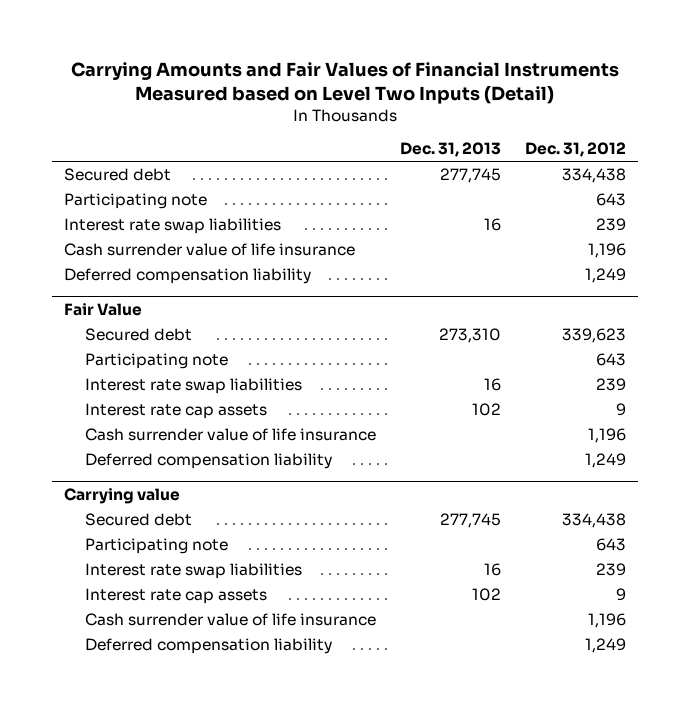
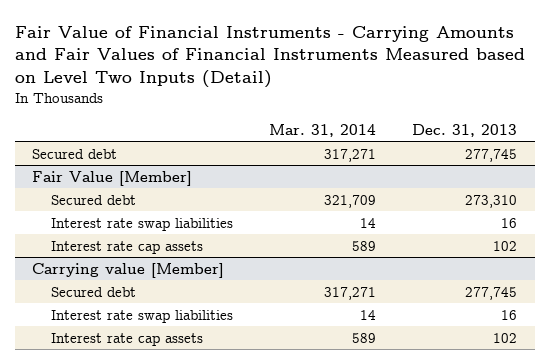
[70,61,619,104] Carrying Amounts and Fair Values of Financial Instruments Measured based on Level Two Inputs (Detail) -> [14,25,525,89] Fair Value of Financial Instruments - Carrying Amounts and Fair Values of Financial Instruments Measured based on Level Two Inputs (Detail)
[524,142,626,158] Dec. 31, 2012 -> none
none -> [268,123,376,137] Mar. 31, 2014
[63,193,207,210] Participating note -> none
[63,218,281,235] Interest rate swap liabilities -> none
[63,243,355,257] Cash surrender value of life insurance -> none
[63,268,311,285] Deferred compensation liability -> none
[63,302,142,316] Fair Value -> [32,170,193,186] Fair Value [Member]
[85,353,229,370] Participating note -> none
[85,428,377,442] Cash surrender value of life insurance -> none
[85,453,333,470] Deferred compensation liability -> none
[63,487,180,504] Carrying value -> [32,262,225,278] Carrying value [Member]
[85,538,229,555] Participating note -> none
[85,613,377,627] Cash surrender value of life insurance -> none
[85,638,333,655] Deferred compensation liability -> none

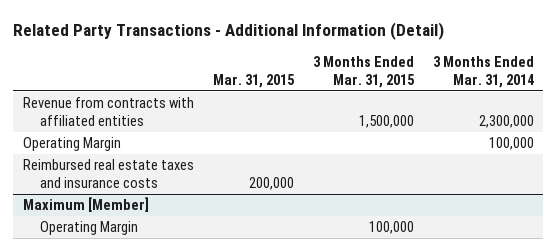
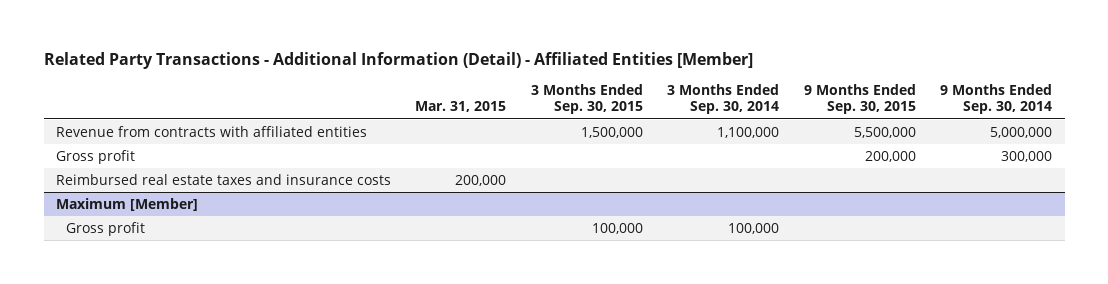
[13,22,445,41] Related Party Transactions - Additional Information (Detail) -> [43,51,753,69] Related Party Transactions - Additional Information (Detail) - Affiliated Entities [Member]
[312,56,415,88] 3 Months Ended Mar. 31, 2015 -> none
[432,56,534,88] 3 Months Ended Mar. 31, 2014 -> none
none -> [530,83,643,115] 3 Months Ended Sep. 30, 2015
none -> [667,83,780,115] 3 Months Ended Sep. 30, 2014
none -> [803,83,916,115] 9 Months Ended Sep. 30, 2015
none -> [940,83,1053,115] 9 Months Ended Sep. 30, 2014
[22,137,121,152] Operating Margin -> [55,149,135,164] Gross profit
[40,221,139,236] Operating Margin -> [65,221,145,236] Gross profit

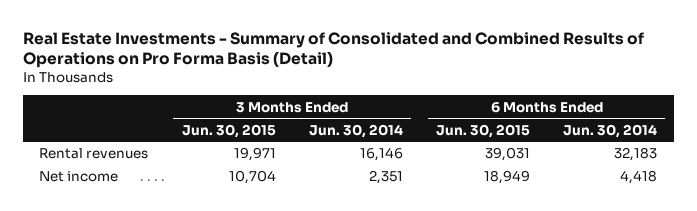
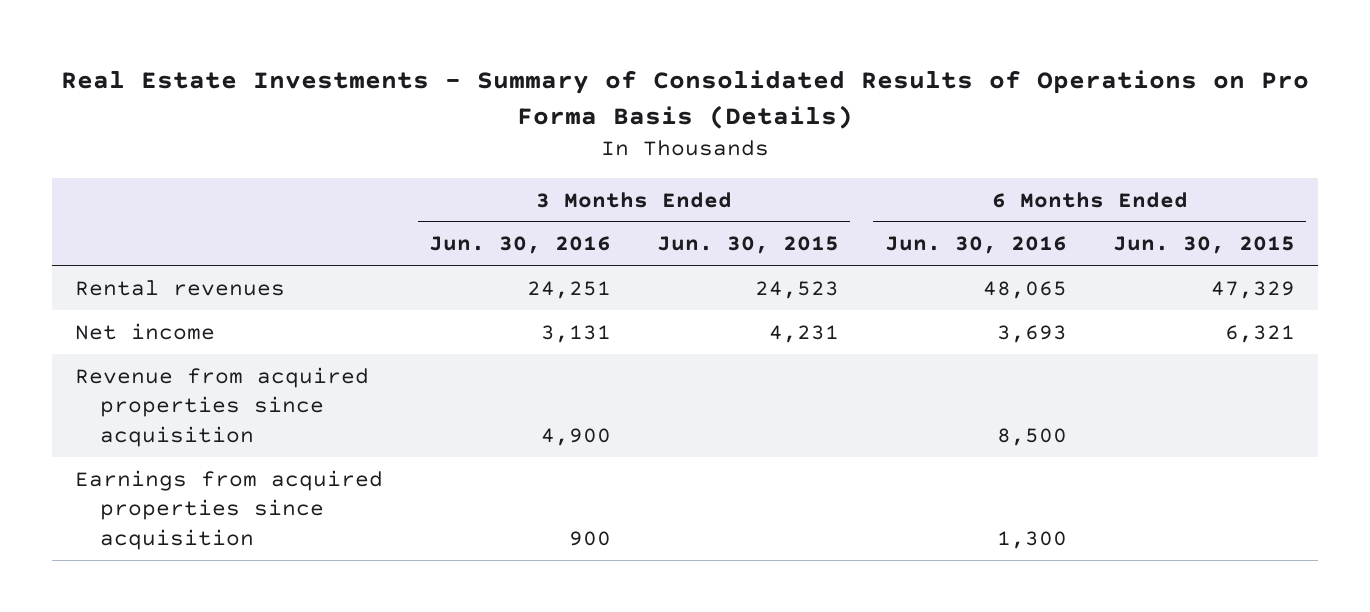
[22,31,644,69] Real Estate Investments - Summary of Consolidated and Combined Results of Operations on Pro Forma Basis (Detail) -> [60,69,1309,129] Real Estate Investments - Summary of Consolidated Results of Operations on Pro Forma Basis (Details)
[308,123,403,138] Jun. 30, 2014 -> none
[563,123,658,138] Jun. 30, 2014 -> none
none -> [428,236,611,255] Jun. 30, 2016
none -> [884,236,1067,255] Jun. 30, 2016
[233,147,276,162] 19,971 -> [754,280,839,299] 24,523
[484,147,530,162] 39,031 -> [1210,280,1295,299] 47,329
[228,170,276,185] 10,704 -> [768,324,839,343] 4,231
[483,170,530,185] 18,949 -> [1224,324,1295,343] 6,321
none -> [75,366,370,447] Revenue from acquired properties since acquisition
none -> [75,469,384,550] Earnings from acquired properties since acquisition

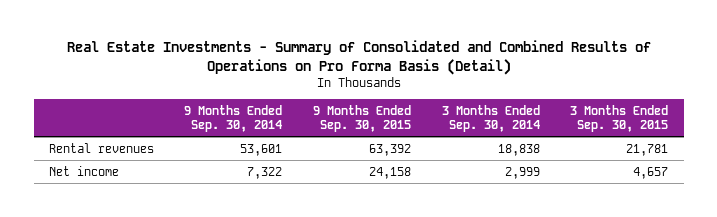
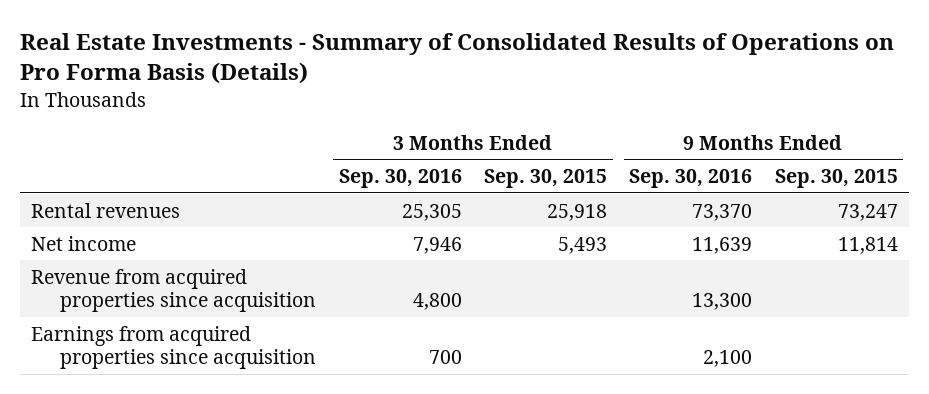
[66,40,651,76] Real Estate Investments - Summary of Consolidated and Combined Results of Operations on Pro Forma Basis (Detail) -> [19,33,894,85] Real Estate Investments - Summary of Consolidated Results of Operations on Pro Forma Basis (Details)
[184,105,283,133] 9 Months Ended Sep. 30, 2014 -> none
[441,105,540,133] 3 Months Ended Sep. 30, 2014 -> none
none -> [338,169,462,189] Sep. 30, 2016
none -> [629,169,753,189] Sep. 30, 2016
[369,143,412,156] 63,392 -> [837,203,898,221] 73,247
[626,143,669,156] 21,781 -> [546,203,607,221] 25,918
[369,166,412,179] 24,158 -> [837,236,898,254] 11,814
[633,166,669,179] 4,657 -> [557,236,607,254] 5,493
none -> [31,268,317,313] Revenue from acquired properties since acquisition
none -> [31,325,317,370] Earnings from acquired properties since acquisition

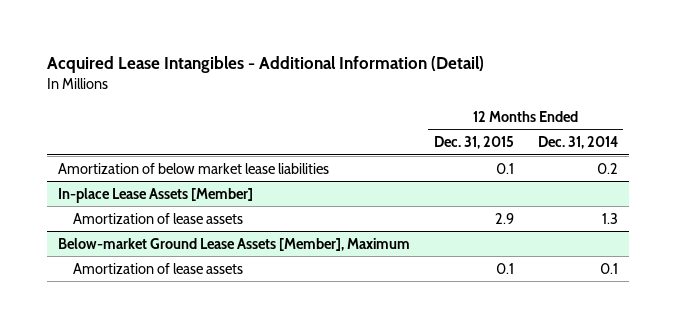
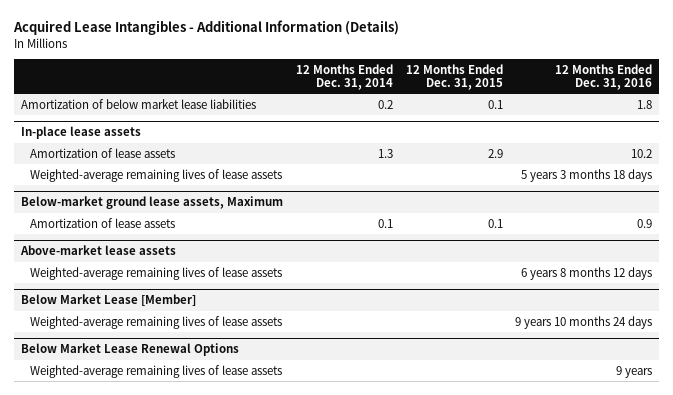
[46,56,484,74] Acquired Lease Intangibles - Additional Information (Detail) -> [13,20,400,36] Acquired Lease Intangibles - Additional Information (Details)
none -> [555,63,653,90] 12 Months Ended Dec. 31, 2016
[58,187,254,203] In-place Lease Assets [Member] -> [20,126,141,140] In-place lease assets
none -> [30,168,283,182] Weighted-average remaining lives of lease assets
[58,237,411,251] Below-market Ground Lease Assets [Member], Maximum -> [20,196,283,210] Below-market ground lease assets, Maximum
none -> [19,245,176,256] Above-market lease assets
none -> [30,266,283,280] Weighted-average remaining lives of lease assets
none -> [20,294,196,307] Below Market Lease [Member]
none -> [30,315,283,329] Weighted-average remaining lives of lease assets
none -> [20,343,239,357] Below Market Lease Renewal Options
none -> [30,364,283,378] Weighted-average remaining lives of lease assets

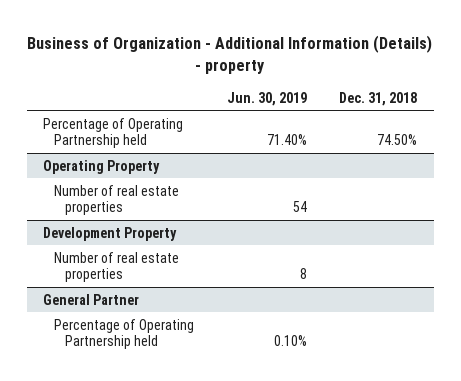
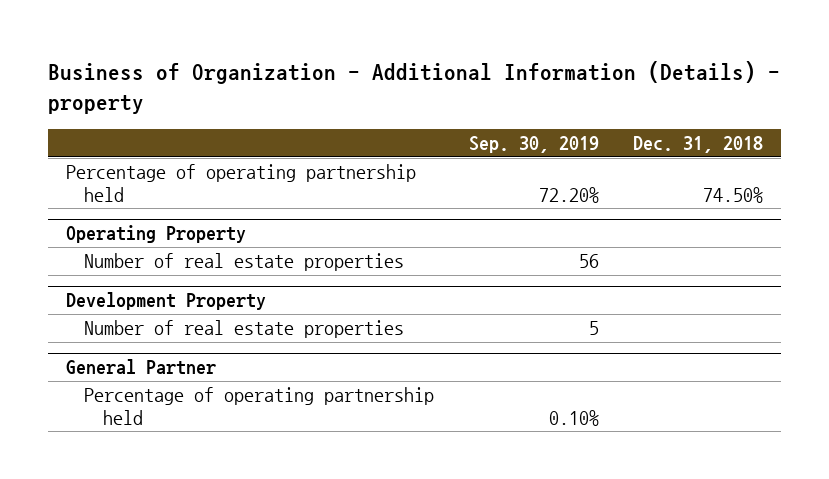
[226,91,307,106] Jun. 30, 2019 -> none
none -> [468,136,599,154] Sep. 30, 2019
[43,117,184,149] Percentage of Operating Partnership held -> [65,164,416,202] Percentage of operating partnership held
[54,318,195,350] Percentage of Operating Partnership held -> [84,387,435,425] Percentage of operating partnership held

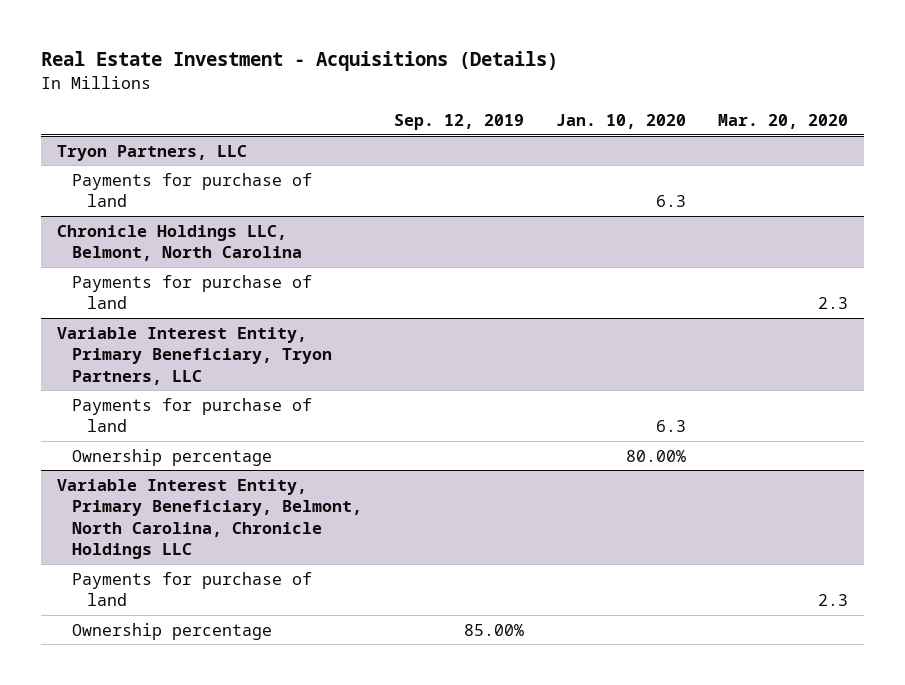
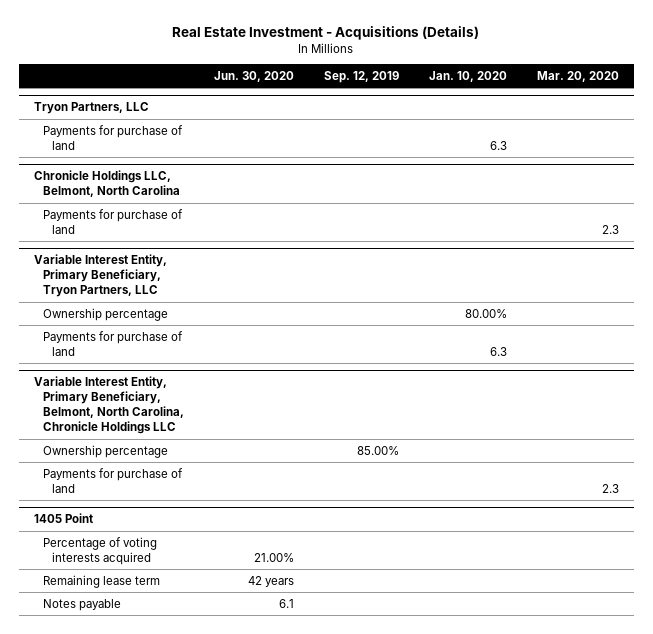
none -> [213,71,294,83] Jun. 30, 2020
[71,397,312,433] Payments for purchase of land -> [42,330,183,356] Payments for purchase of land
[71,571,312,607] Payments for purchase of land -> [42,467,183,493] Payments for purchase of land
none -> [33,513,93,524] 1405 Point
none -> [42,536,157,565] Percentage of voting interests acquired
none -> [42,574,160,588] Remaining lease term
none -> [42,598,121,611] Notes payable

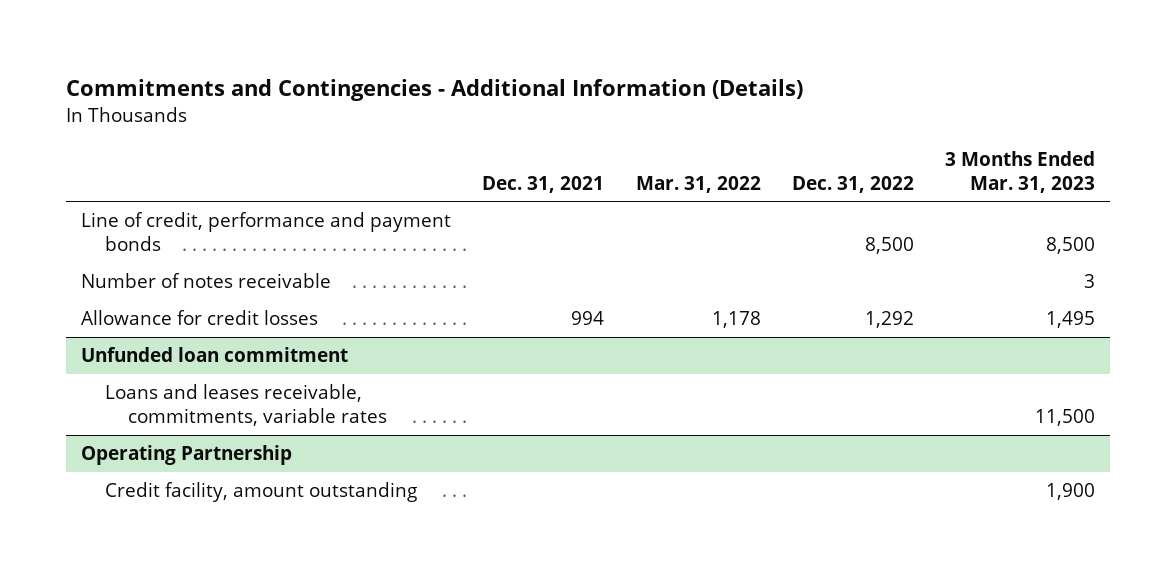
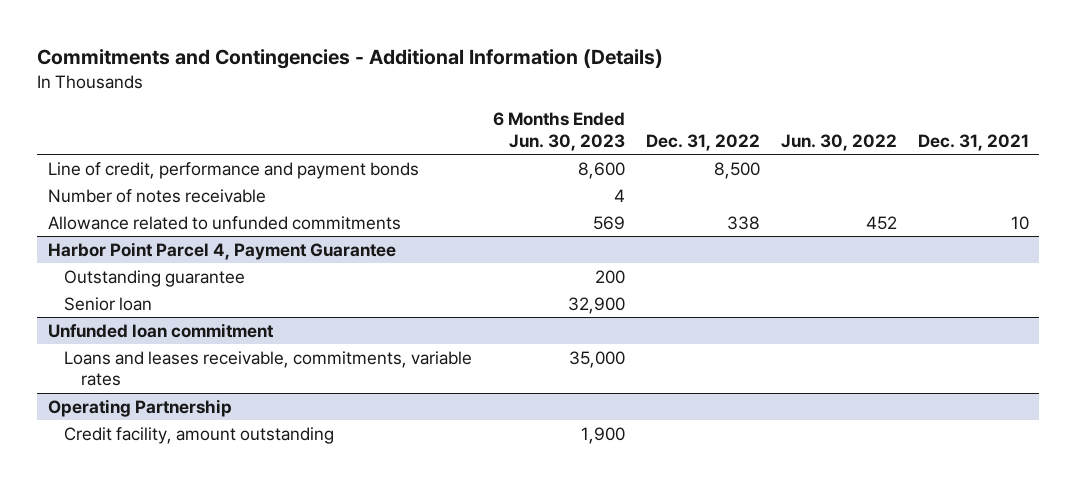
[635,175,761,193] Mar. 31, 2022 -> none
[944,150,1095,193] 3 Months Ended Mar. 31, 2023 -> none
none -> [493,112,626,151] 6 Months Ended Jun. 30, 2023
none -> [781,133,898,151] Jun. 30, 2022
[81,310,319,326] Allowance for credit losses -> none
none -> [47,215,401,230] Allowance related to unfunded commitments
none -> [47,241,396,260] Harbor Point Parcel 4, Payment Guarantee
none -> [64,269,246,287] Outstanding guarantee
none -> [64,296,153,311] Senior loan

